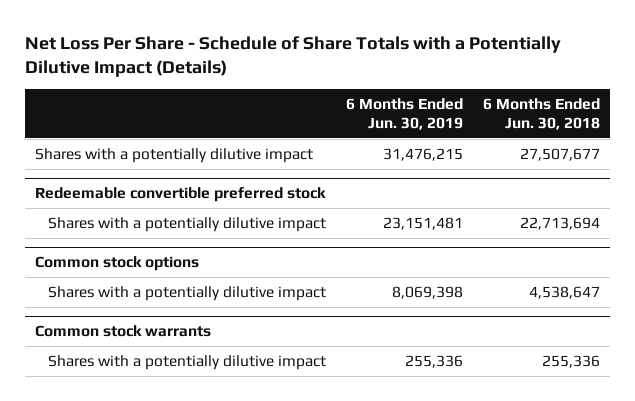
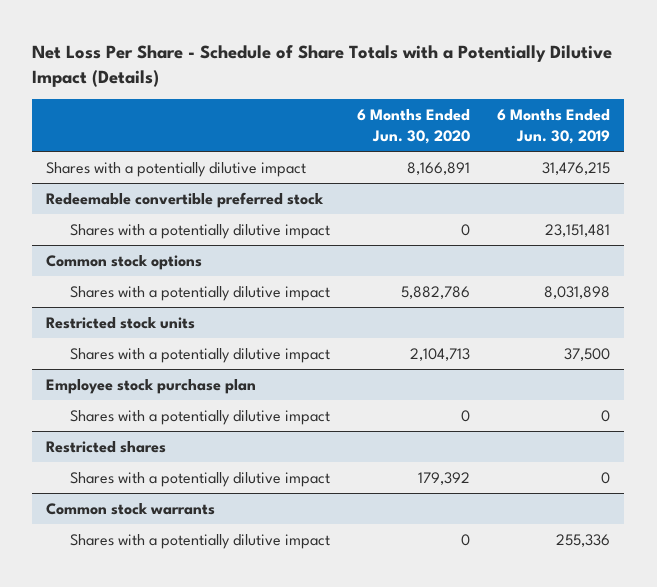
[483,97,601,130] 6 Months Ended Jun. 30, 2018 -> none
none -> [357,109,471,144] 6 Months Ended Jun. 30, 2020
[392,286,464,300] 8,069,398 -> [544,286,611,300] 8,031,898
none -> [46,317,196,330] Restricted stock units
none -> [69,348,330,364] Shares with a potentially dilutive impact
none -> [46,379,257,395] Employee stock purchase plan
none -> [69,410,330,426] Shares with a potentially dilutive impact
none -> [46,441,167,454] Restricted shares
none -> [69,472,330,488] Shares with a potentially dilutive impact

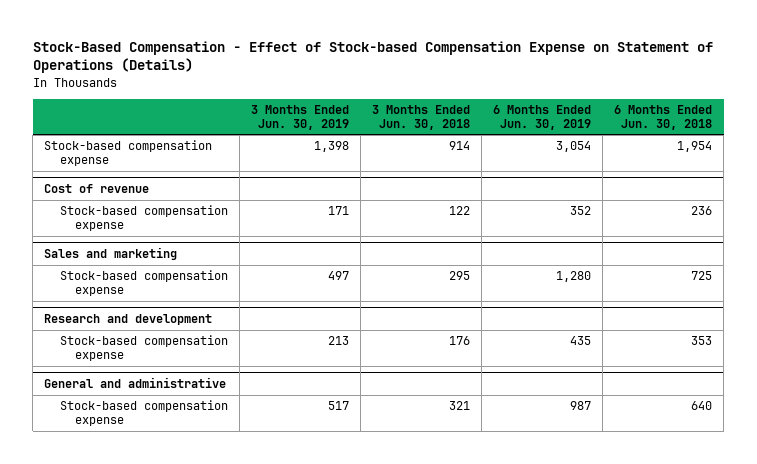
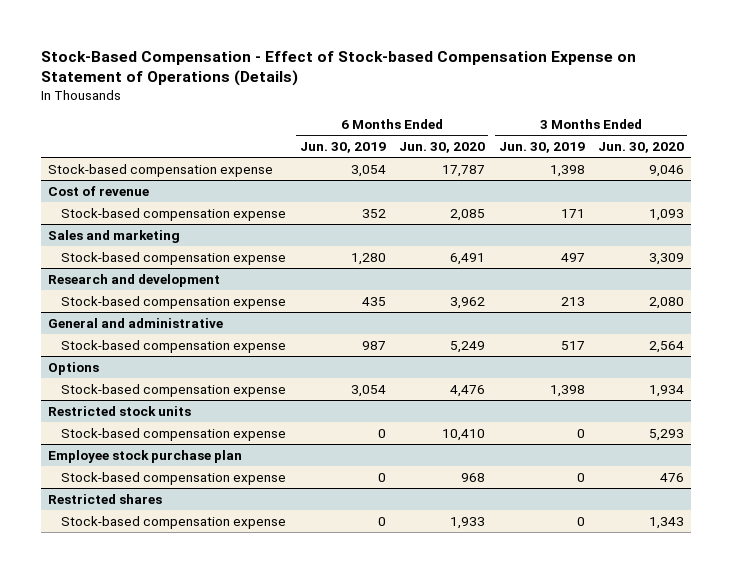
[372,105,471,130] 3 Months Ended Jun. 30, 2018 -> none
[614,105,713,130] 6 Months Ended Jun. 30, 2018 -> none
none -> [399,142,486,154] Jun. 30, 2020
none -> [598,142,685,154] Jun. 30, 2020
none -> [47,361,99,375] Options
none -> [60,383,286,397] Stock-based compensation expense
none -> [47,405,191,416] Restricted stock units
none -> [60,427,286,441] Stock-based compensation expense
none -> [47,449,242,463] Employee stock purchase plan
none -> [60,471,286,485] Stock-based compensation expense
none -> [47,493,162,504] Restricted shares
none -> [60,515,286,529] Stock-based compensation expense

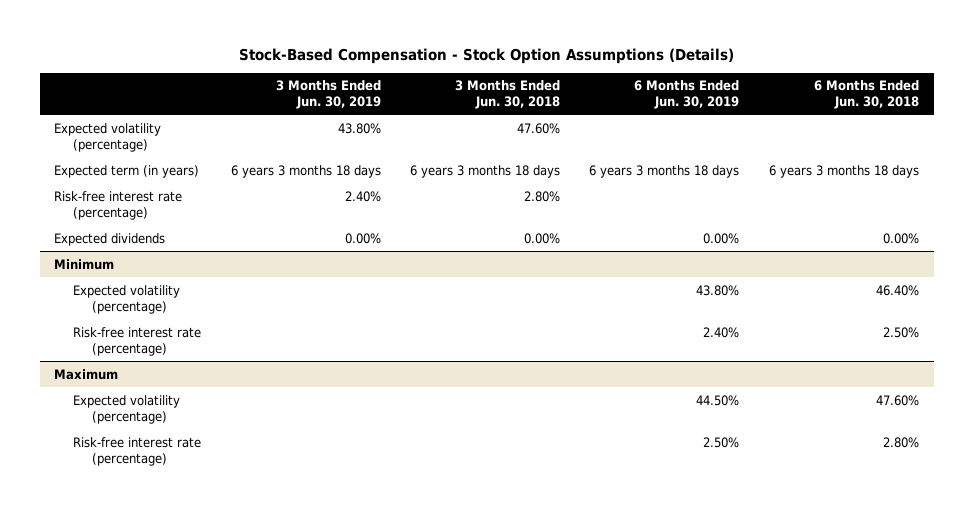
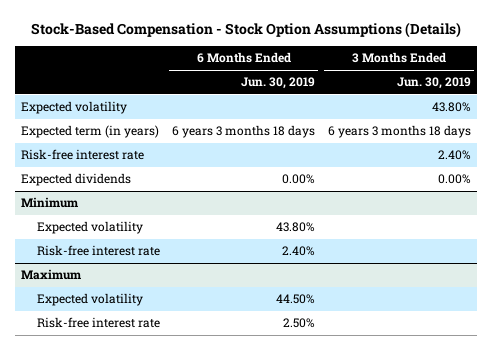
[454,80,560,110] 3 Months Ended Jun. 30, 2018 -> none
[813,80,919,110] 6 Months Ended Jun. 30, 2018 -> none
[54,122,162,152] Expected volatility (percentage) -> [21,101,128,115] Expected volatility
[54,190,183,220] Risk-free interest rate (percentage) -> [21,149,145,161] Risk-free interest rate
[73,284,181,314] Expected volatility (percentage) -> [36,221,143,235] Expected volatility
[73,326,202,356] Risk-free interest rate (percentage) -> [36,245,160,257] Risk-free interest rate
[73,394,181,424] Expected volatility (percentage) -> [36,293,143,307] Expected volatility
[73,436,202,466] Risk-free interest rate (percentage) -> [36,317,160,329] Risk-free interest rate

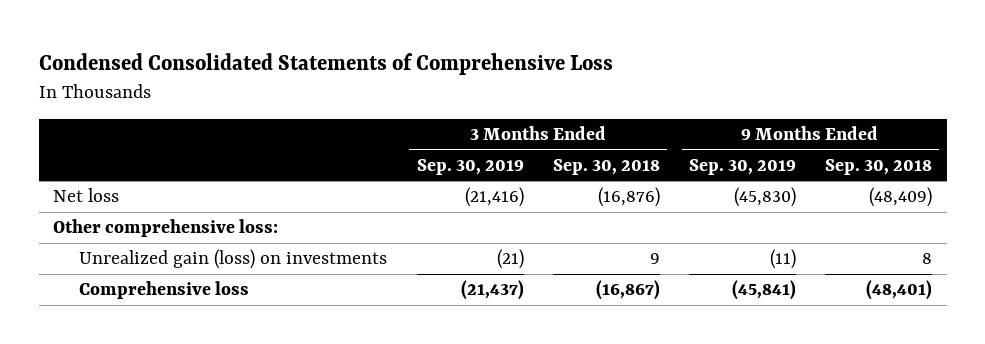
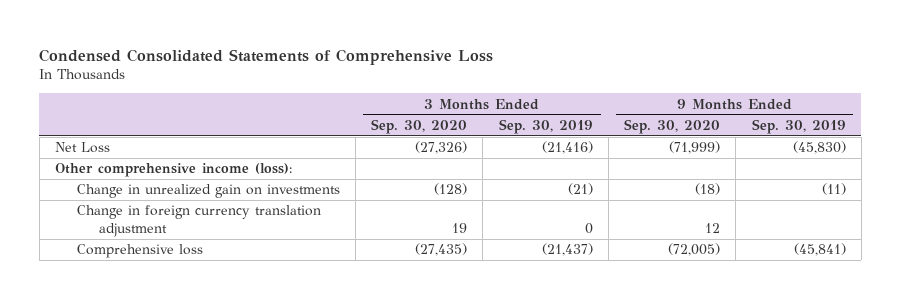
[552,158,660,175] Sep. 30, 2018 -> none
[825,158,933,175] Sep. 30, 2018 -> none
none -> [371,118,468,134] Sep. 30, 2020
none -> [624,118,721,134] Sep. 30, 2020
[53,188,120,203] Net loss -> [54,142,110,154] Net Loss
[53,219,279,238] Other comprehensive loss: -> [54,163,292,178] Other comprehensive income (loss):
[79,249,388,270] Unrealized gain (loss) on investments -> [76,184,340,199] Change in unrealized gain on investments
none -> [76,205,321,237] Change in foreign currency translation adjustment

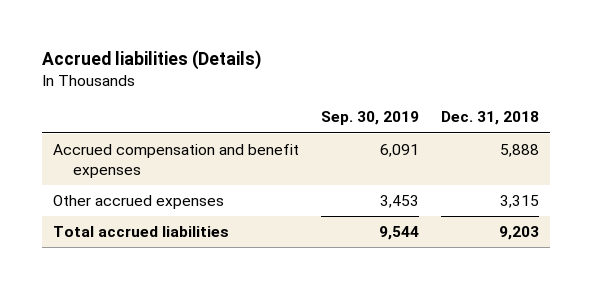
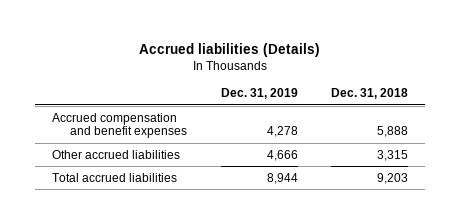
[320,111,419,126] Sep. 30, 2019 -> none
none -> [220,88,298,100] Dec. 31, 2019
[52,194,224,209] Other accrued expenses -> [52,149,181,159] Other accrued liabilities

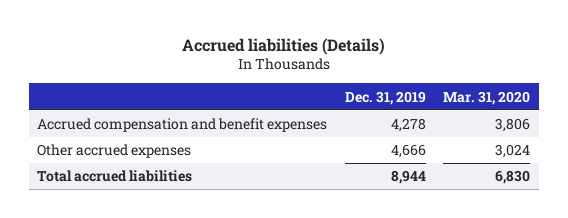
[331,88,409,100] Dec. 31, 2018 -> none
none -> [443,90,531,105] Mar. 31, 2020
[52,149,181,159] Other accrued liabilities -> [37,144,192,159] Other accrued expenses

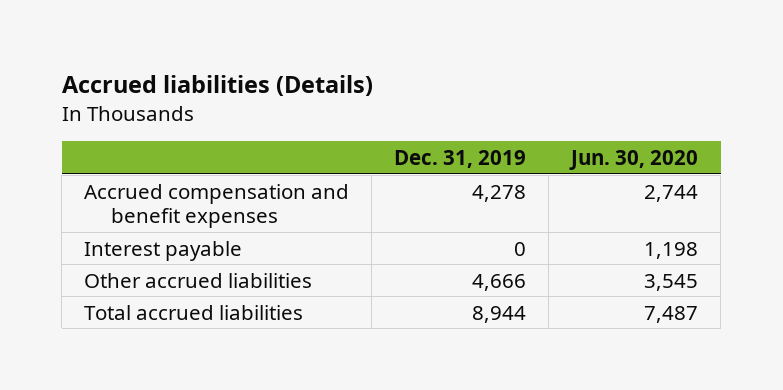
[443,90,531,105] Mar. 31, 2020 -> none
none -> [569,149,699,170] Jun. 30, 2020
none -> [84,240,243,261] Interest payable
[37,144,192,159] Other accrued expenses -> [84,272,313,288] Other accrued liabilities

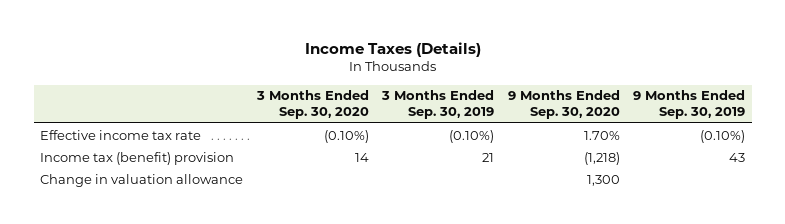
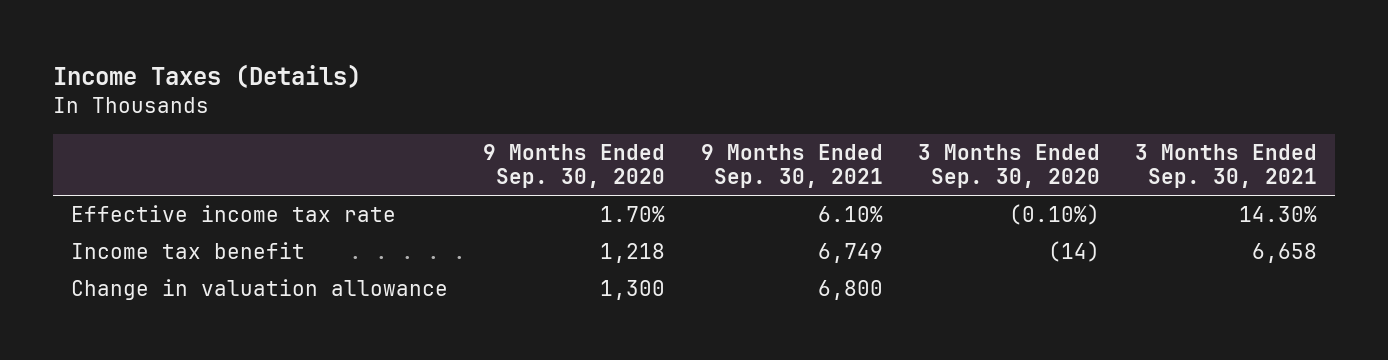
[381,90,495,120] 3 Months Ended Sep. 30, 2019 -> none
[633,90,746,120] 9 Months Ended Sep. 30, 2019 -> none
none -> [700,143,883,189] 9 Months Ended Sep. 30, 2021
none -> [1135,143,1318,189] 3 Months Ended Sep. 30, 2021
[40,151,235,165] Income tax (benefit) provision -> [71,241,306,259] Income tax benefit
[354,152,369,162] 14 -> [1047,240,1100,262] (14)
[583,151,620,165] (1,218) -> [600,242,666,263] 1,218

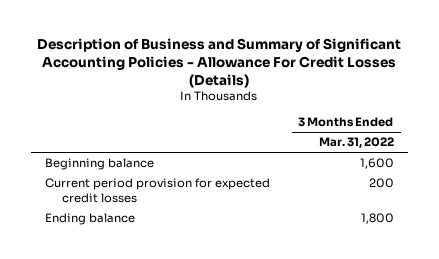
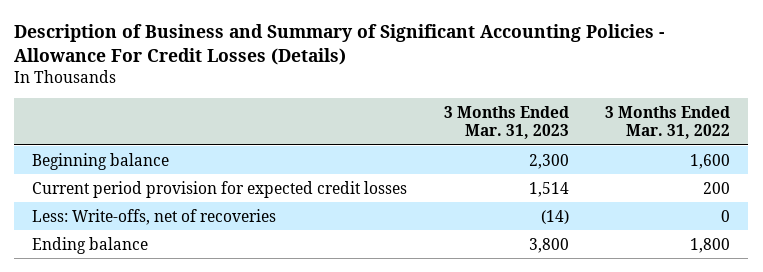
none -> [443,105,569,140] 3 Months Ended Mar. 31, 2023
none -> [32,208,277,225] Less: Write-offs, net of recoveries

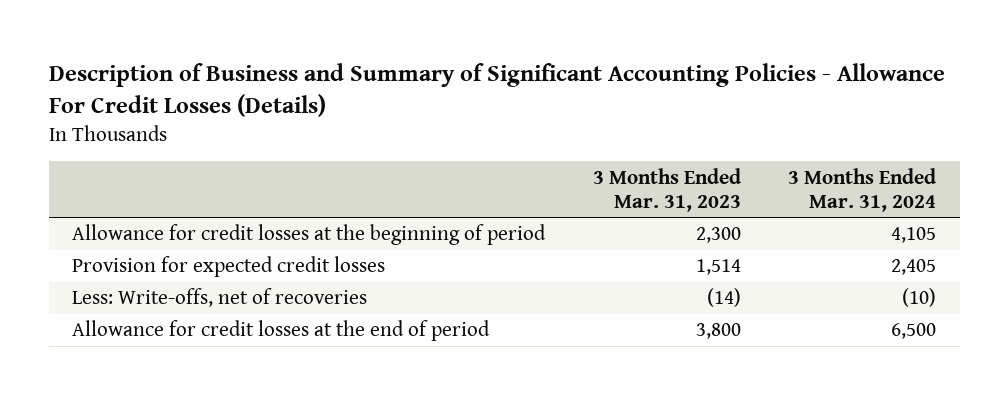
[605,105,731,140] 3 Months Ended Mar. 31, 2022 -> none
none -> [787,167,936,212] 3 Months Ended Mar. 31, 2024
[32,152,170,170] Beginning balance -> [72,224,547,246] Allowance for credit losses at the beginning of period
[32,180,408,198] Current period provision for expected credit losses -> [72,256,386,278] Provision for expected credit losses
[32,236,149,254] Ending balance -> [72,320,491,342] Allowance for credit losses at the end of period

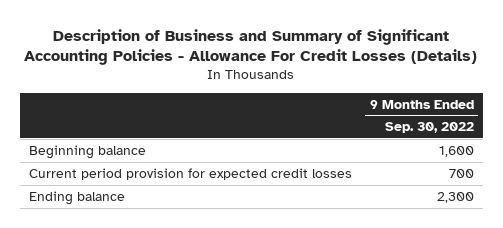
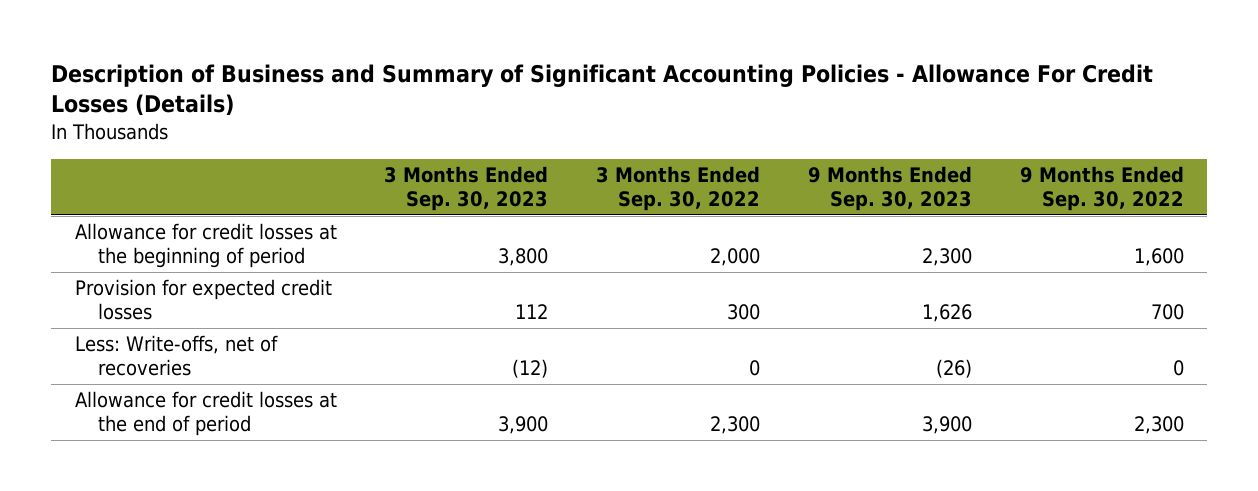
none -> [384,166,549,212] 3 Months Ended Sep. 30, 2023
none -> [596,166,761,212] 3 Months Ended Sep. 30, 2022
none -> [807,166,972,212] 9 Months Ended Sep. 30, 2023
[28,144,146,159] Beginning balance -> [74,223,337,269] Allowance for credit losses at the beginning of period
[28,167,352,180] Current period provision for expected credit losses -> [74,279,332,321] Provision for expected credit losses
none -> [74,335,278,377] Less: Write-offs, net of recoveries
[28,190,125,205] Ending balance -> [74,391,337,437] Allowance for credit losses at the end of period

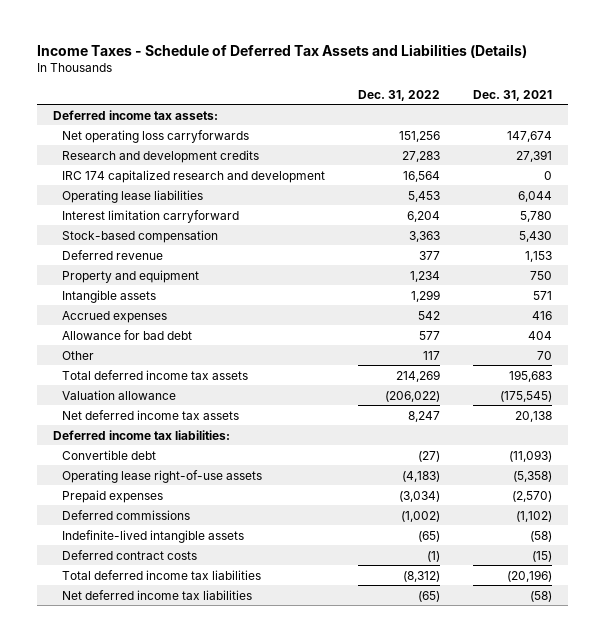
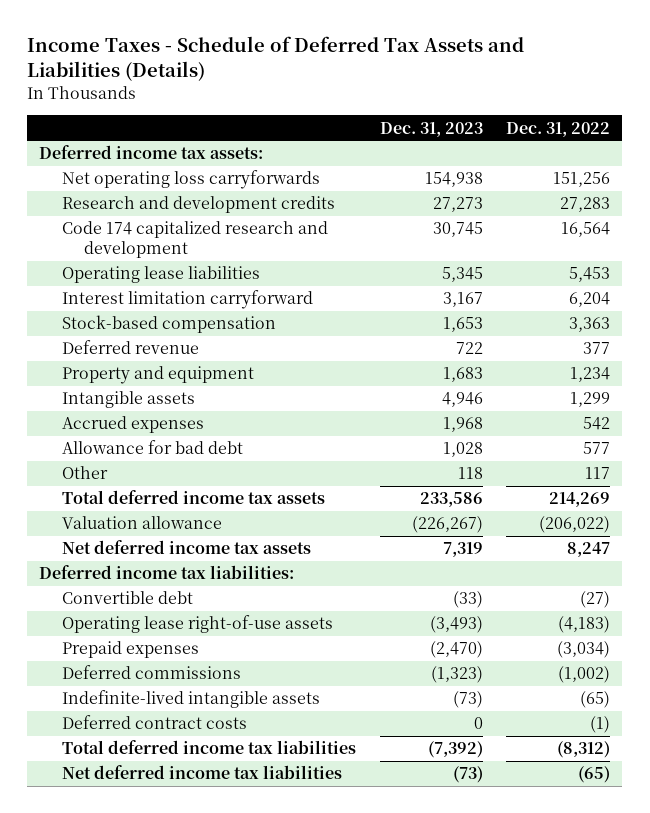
[472,89,552,101] Dec. 31, 2021 -> none
none -> [379,121,483,137] Dec. 31, 2023
[62,169,326,183] IRC 174 capitalized research and development -> [61,221,328,259] Code 174 capitalized research and development

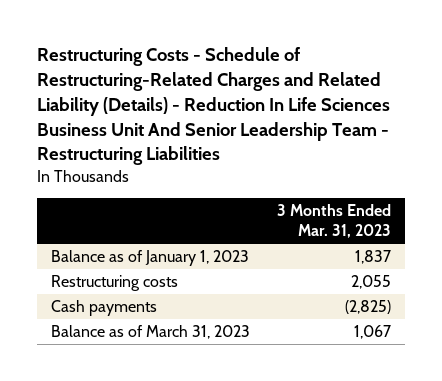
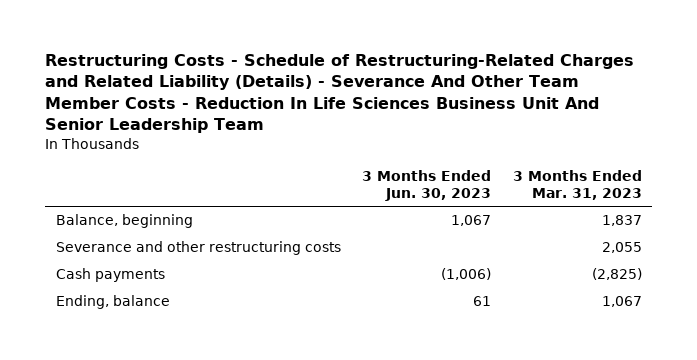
[36,47,390,166] Restructuring Costs - Schedule of Restructuring-Related Charges and Related Liability (Details) - Reduction In Life Sciences Business Unit And Senior Leadership Team - Restructuring Liabilities -> [44,54,634,134] Restructuring Costs - Schedule of Restructuring-Related Charges and Related Liability (Details) - Severance And Other Team Member Costs - Reduction In Life Sciences Business Unit And Senior Leadership Team
none -> [362,169,492,202] 3 Months Ended Jun. 30, 2023
[50,250,249,267] Balance as of January 1, 2023 -> [55,214,193,229] Balance, beginning
[50,275,178,292] Restructuring costs -> [55,241,341,256] Severance and other restructuring costs
[50,325,250,340] Balance as of March 31, 2023 -> [55,295,170,310] Ending, balance

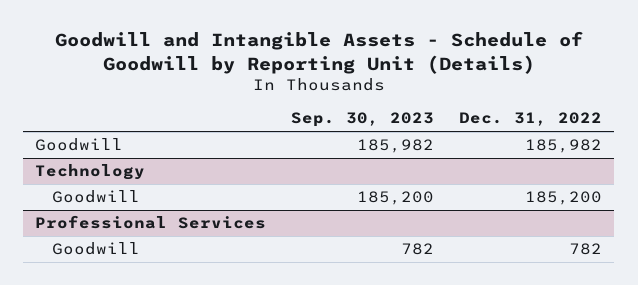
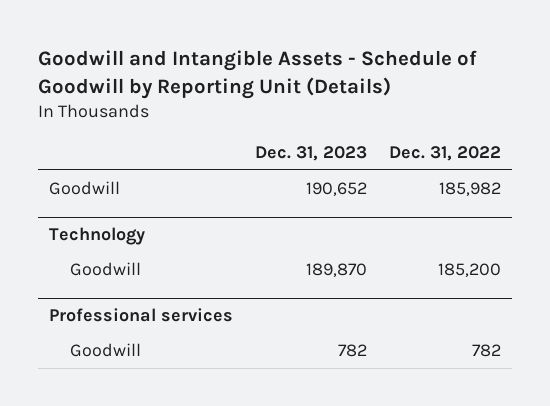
[291,112,435,128] Sep. 30, 2023 -> none
none -> [254,145,367,161] Dec. 31, 2023
[35,215,267,230] Professional Services -> [48,308,233,323] Professional services

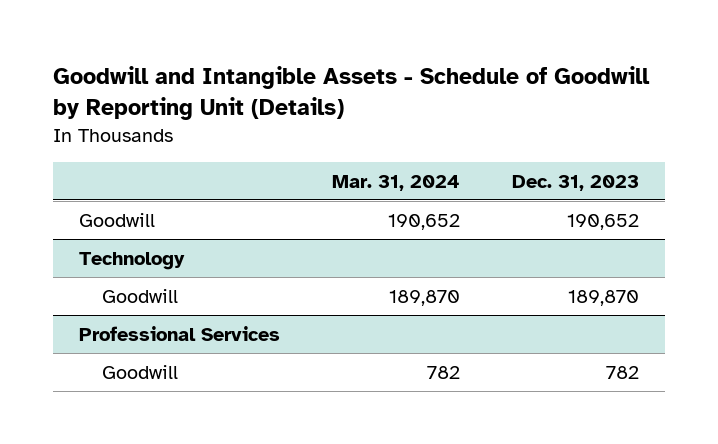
[388,145,501,161] Dec. 31, 2022 -> none
none -> [332,174,461,191] Mar. 31, 2024
[48,308,233,323] Professional services -> [79,325,281,341] Professional Services

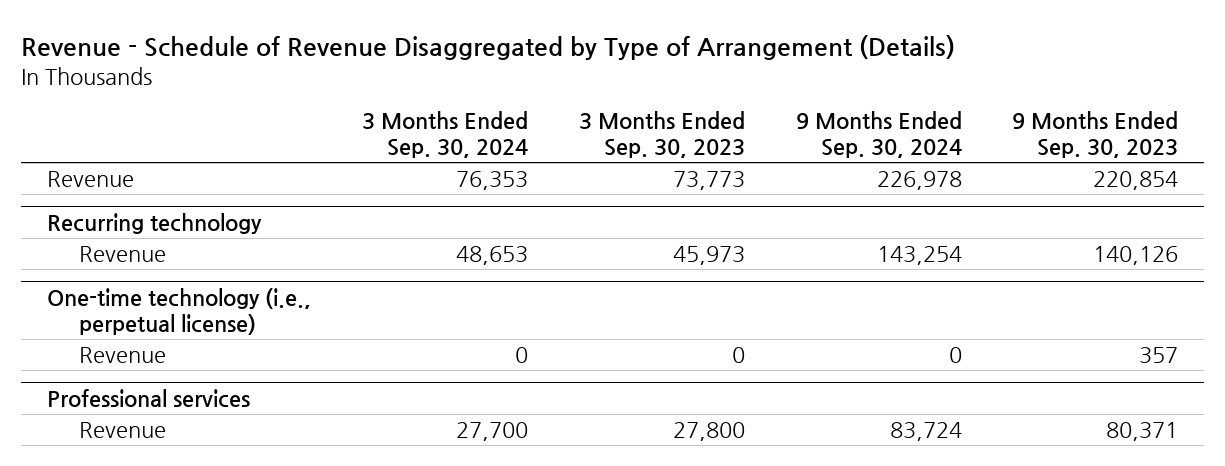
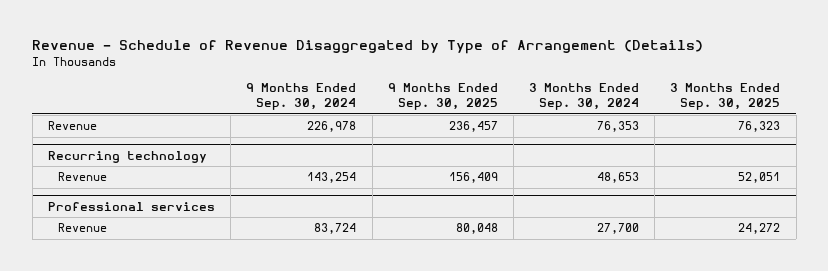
[578,111,745,158] 3 Months Ended Sep. 30, 2023 -> none
[1012,111,1179,158] 9 Months Ended Sep. 30, 2023 -> none
none -> [387,83,498,111] 9 Months Ended Sep. 30, 2025
none -> [670,83,781,111] 3 Months Ended Sep. 30, 2025
[46,288,311,335] One-time technology (i.e., perpetual license) -> none
[78,347,166,364] Revenue -> none

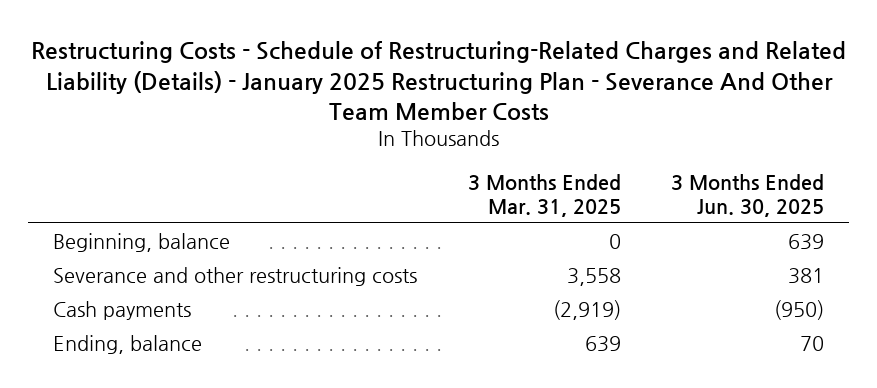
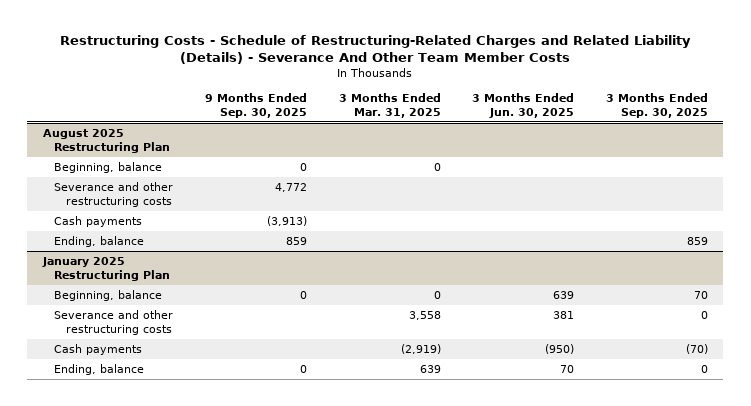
[30,41,846,121] Restructuring Costs - Schedule of Restructuring-Related Charges and Related Liability (Details) - January 2025 Restructuring Plan - Severance And Other Team Member Costs -> [60,34,692,64] Restructuring Costs - Schedule of Restructuring-Related Charges and Related Liability (Details) - Severance And Other Team Member Costs
none -> [204,92,307,118] 9 Months Ended Sep. 30, 2025
none -> [605,92,708,118] 3 Months Ended Sep. 30, 2025
none -> [43,129,171,154] August 2025 Restructuring Plan
none -> [54,162,163,174] Beginning, balance
none -> [54,182,174,208] Severance and other restructuring costs
none -> [54,216,143,228] Cash payments
none -> [54,236,145,248] Ending, balance
none -> [42,257,171,282] January 2025 Restructuring Plan

